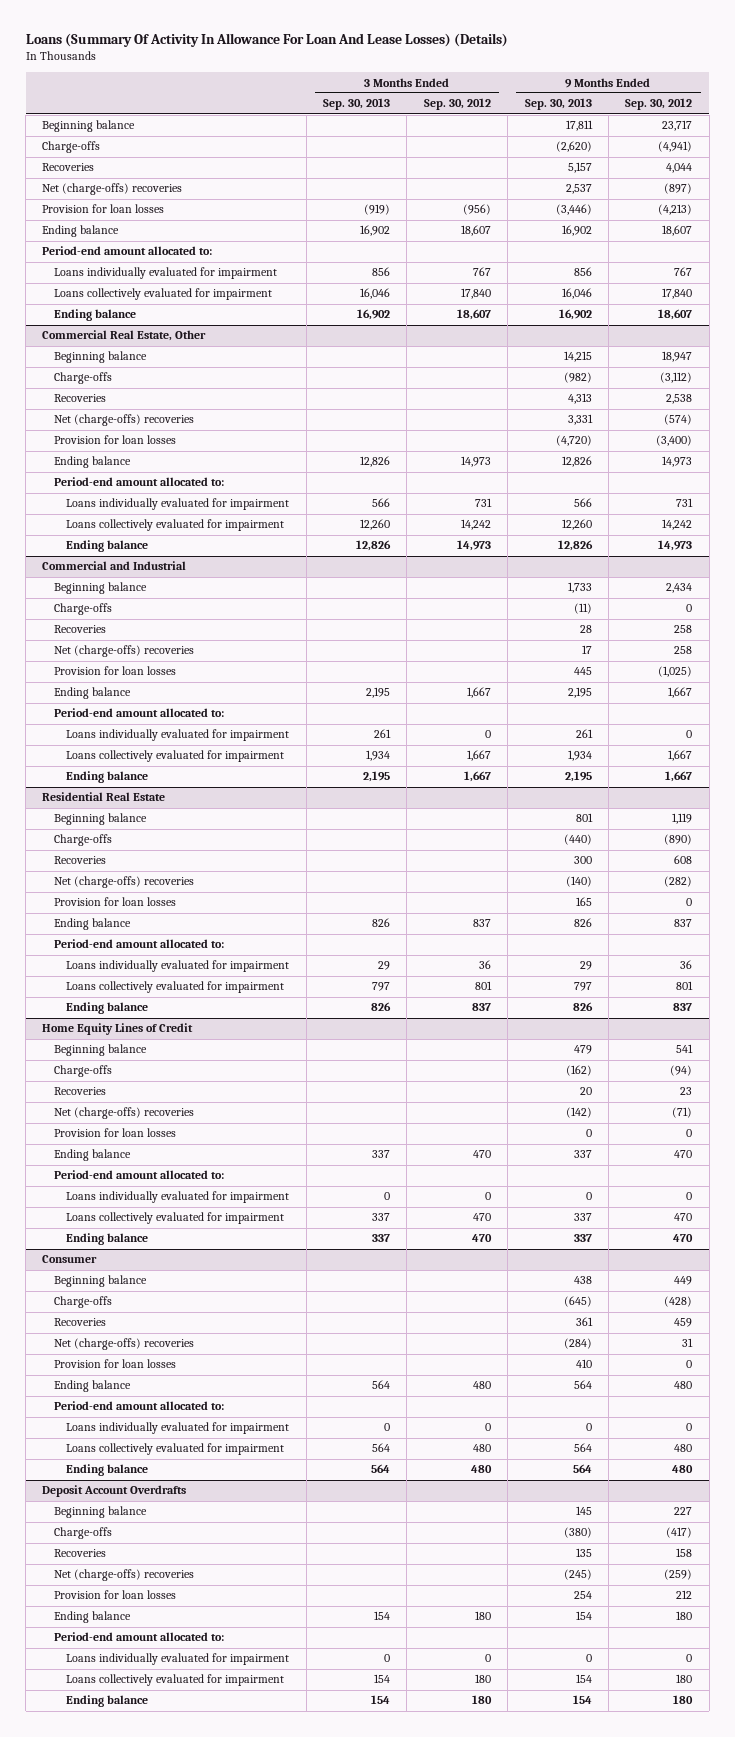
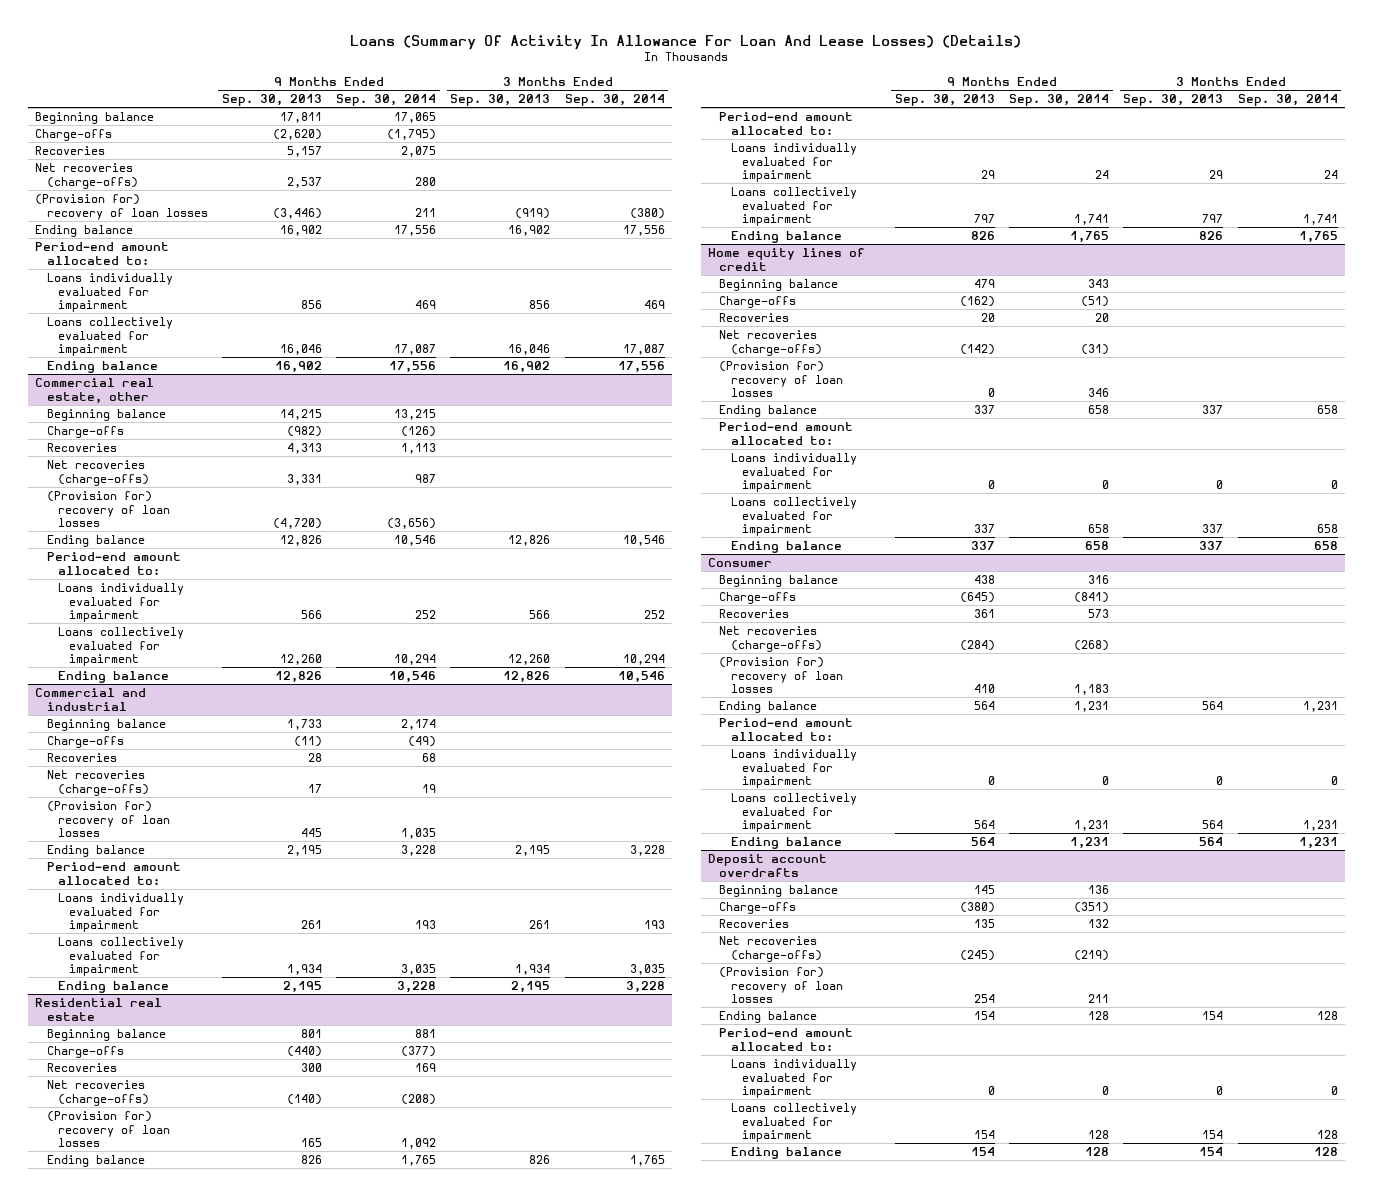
[423,98,491,111] Sep. 30, 2012 -> none
[625,98,693,111] Sep. 30, 2012 -> none
none -> [336,93,437,106] Sep. 30, 2014
none -> [564,93,665,106] Sep. 30, 2014
[42,183,183,196] Net (charge-offs) recoveries -> [35,162,138,189] Net recoveries (charge-offs)
[42,204,165,214] Provision for loan losses -> [35,193,208,220] (Provision for) recovery of loan losses
[42,330,207,342] Commercial Real Estate, Other -> [35,377,155,404] Commercial real estate, other
[54,414,195,427] Net (charge-offs) recoveries -> [46,459,149,486] Net recoveries (charge-offs)
[54,435,177,445] Provision for loan losses -> [46,490,170,528] (Provision for) recovery of loan losses
[42,561,187,571] Commercial and Industrial -> [35,687,147,711] Commercial and industrial
[54,645,195,658] Net (charge-offs) recoveries -> [46,769,149,796] Net recoveries (charge-offs)
[54,666,177,676] Provision for loan losses -> [46,800,170,838] (Provision for) recovery of loan losses
[42,792,166,802] Residential Real Estate -> [35,997,163,1021] Residential real estate
[54,876,195,889] Net (charge-offs) recoveries -> [46,1079,149,1106] Net recoveries (charge-offs)
[54,897,177,907] Provision for loan losses -> [46,1110,170,1148] (Provision for) recovery of loan losses
[42,1023,194,1036] Home Equity Lines of Credit -> [708,247,866,271] Home equity lines of credit
[54,1107,195,1120] Net (charge-offs) recoveries -> [719,329,822,356] Net recoveries (charge-offs)
[54,1128,177,1138] Provision for loan losses -> [719,360,843,398] (Provision for) recovery of loan losses
[54,1338,195,1351] Net (charge-offs) recoveries -> [719,625,822,652] Net recoveries (charge-offs)
[54,1359,177,1369] Provision for loan losses -> [719,656,843,694] (Provision for) recovery of loan losses
[42,1485,187,1498] Deposit Account Overdrafts -> [708,853,828,877] Deposit account overdrafts
[54,1569,195,1582] Net (charge-offs) recoveries -> [719,935,822,962] Net recoveries (charge-offs)
[54,1590,177,1600] Provision for loan losses -> [719,966,843,1004] (Provision for) recovery of loan losses

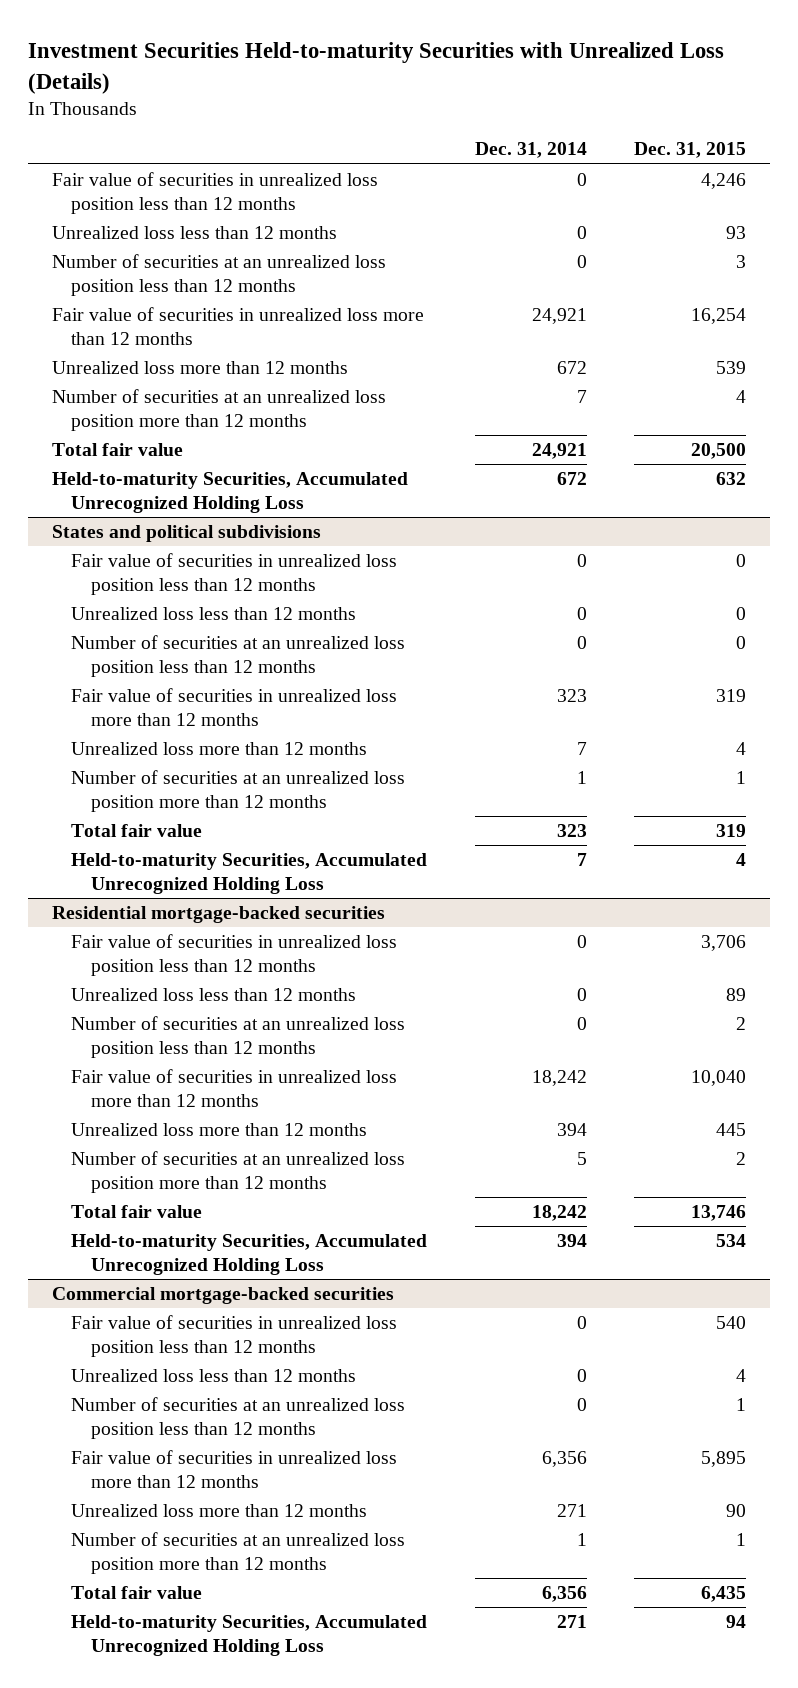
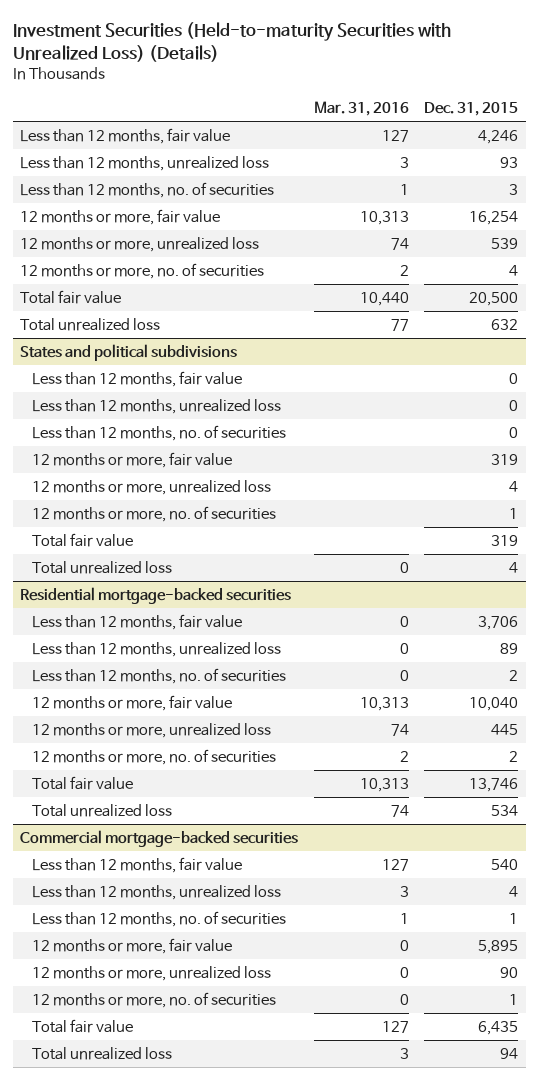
[28,42,725,94] Investment Securities Held-to-maturity Securities with Unrealized Loss (Details) -> [12,21,451,63] Investment Securities (Held-to-maturity Securities with Unrealized Loss) (Details)
[474,142,587,159] Dec. 31, 2014 -> none
none -> [313,101,409,117] Mar. 31, 2016
[51,171,378,214] Fair value of securities in unrealized loss position less than 12 months -> [20,127,231,144] Less than 12 months, fair value
[51,225,337,239] Unrealized loss less than 12 months -> [20,155,270,171] Less than 12 months, unrealized loss
[51,253,386,296] Number of securities at an unrealized loss position less than 12 months -> [20,181,275,198] Less than 12 months, no. of securities
[51,306,424,345] Fair value of securities in unrealized loss more than 12 months -> [20,208,221,225] 12 months or more, fair value
[51,360,348,374] Unrealized loss more than 12 months -> [20,236,260,252] 12 months or more, unrealized loss
[51,388,386,431] Number of securities at an unrealized loss position more than 12 months -> [20,262,265,279] 12 months or more, no. of securities
[51,471,408,513] Held-to-maturity Securities, Accumulated Unrecognized Holding Loss -> [20,317,161,331] Total unrealized loss
[71,552,398,595] Fair value of securities in unrealized loss position less than 12 months -> [32,370,243,387] Less than 12 months, fair value
[71,606,357,620] Unrealized loss less than 12 months -> [32,398,282,414] Less than 12 months, unrealized loss
[71,634,406,677] Number of securities at an unrealized loss position less than 12 months -> [32,424,287,441] Less than 12 months, no. of securities
[71,687,398,726] Fair value of securities in unrealized loss more than 12 months -> [32,451,233,468] 12 months or more, fair value
[71,741,368,755] Unrealized loss more than 12 months -> [32,479,272,495] 12 months or more, unrealized loss
[71,769,406,812] Number of securities at an unrealized loss position more than 12 months -> [32,505,277,522] 12 months or more, no. of securities
[71,852,428,894] Held-to-maturity Securities, Accumulated Unrecognized Holding Loss -> [32,560,173,574] Total unrealized loss
[71,933,398,976] Fair value of securities in unrealized loss position less than 12 months -> [32,613,243,630] Less than 12 months, fair value
[71,987,357,1001] Unrealized loss less than 12 months -> [32,641,282,657] Less than 12 months, unrealized loss
[71,1015,406,1058] Number of securities at an unrealized loss position less than 12 months -> [32,667,287,684] Less than 12 months, no. of securities
[71,1068,398,1107] Fair value of securities in unrealized loss more than 12 months -> [32,694,233,711] 12 months or more, fair value
[71,1122,368,1136] Unrealized loss more than 12 months -> [32,722,272,738] 12 months or more, unrealized loss
[71,1150,406,1193] Number of securities at an unrealized loss position more than 12 months -> [32,748,277,765] 12 months or more, no. of securities
[71,1233,428,1275] Held-to-maturity Securities, Accumulated Unrecognized Holding Loss -> [32,803,173,817] Total unrealized loss
[71,1314,398,1357] Fair value of securities in unrealized loss position less than 12 months -> [32,856,243,873] Less than 12 months, fair value
[71,1368,357,1382] Unrealized loss less than 12 months -> [32,884,282,900] Less than 12 months, unrealized loss
[71,1396,406,1439] Number of securities at an unrealized loss position less than 12 months -> [32,910,287,927] Less than 12 months, no. of securities
[71,1449,398,1488] Fair value of securities in unrealized loss more than 12 months -> [32,937,233,954] 12 months or more, fair value
[71,1503,368,1517] Unrealized loss more than 12 months -> [32,965,272,981] 12 months or more, unrealized loss
[71,1531,406,1574] Number of securities at an unrealized loss position more than 12 months -> [32,991,277,1008] 12 months or more, no. of securities
[71,1614,428,1656] Held-to-maturity Securities, Accumulated Unrecognized Holding Loss -> [32,1046,173,1060] Total unrealized loss

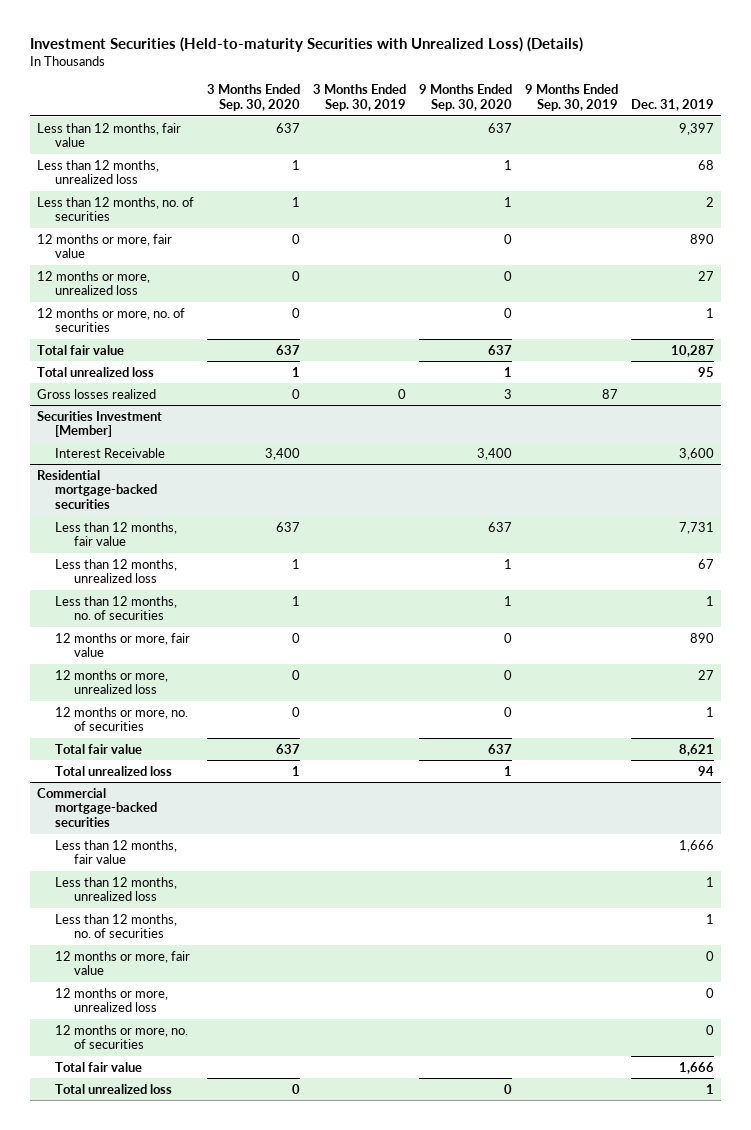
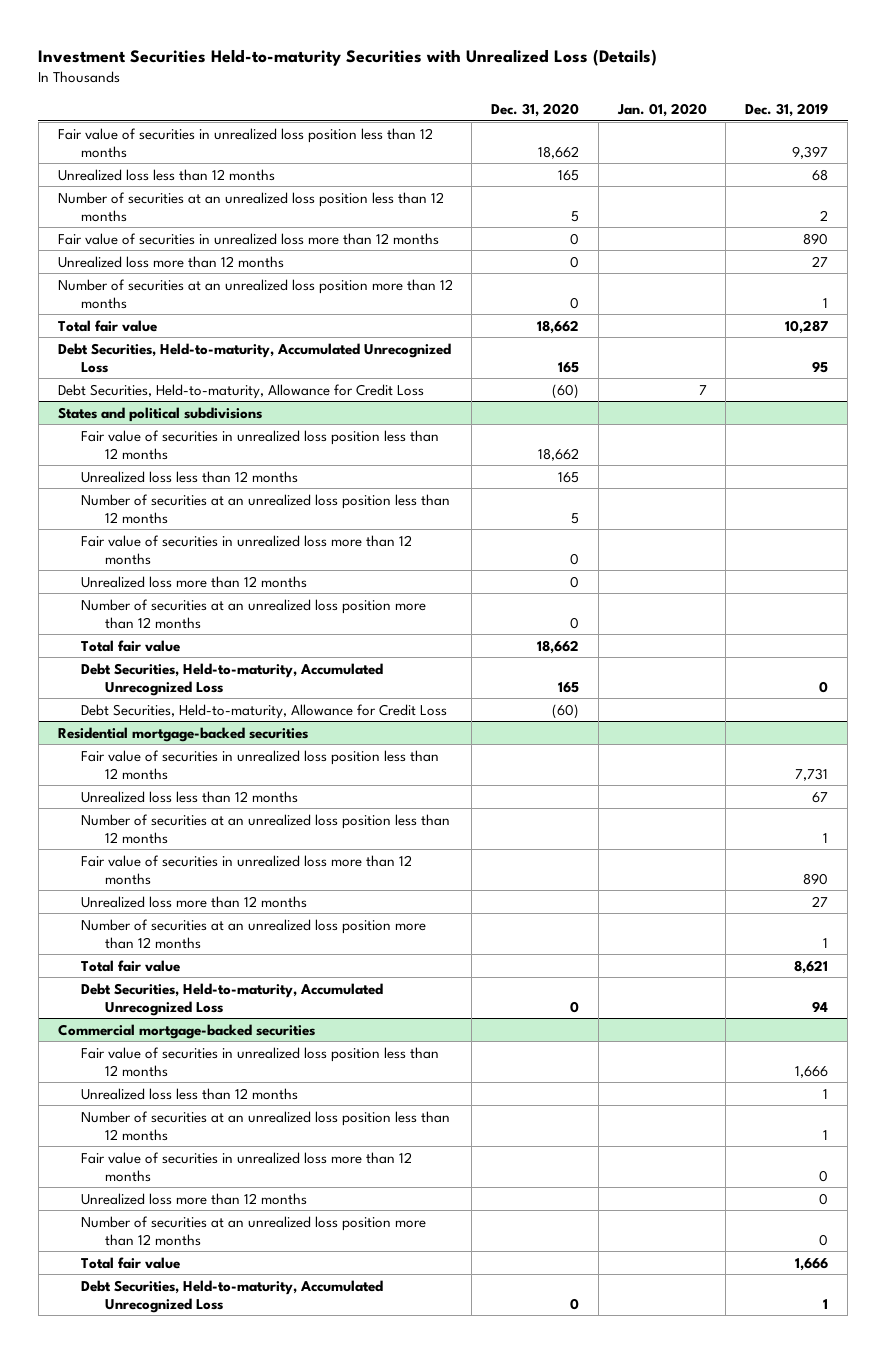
[30,37,584,53] Investment Securities (Held-to-maturity Securities with Unrealized Loss) (Details) -> [38,48,658,66] Investment Securities Held-to-maturity Securities with Unrealized Loss (Details)
[206,84,300,111] 3 Months Ended Sep. 30, 2020 -> none
[312,84,406,111] 3 Months Ended Sep. 30, 2019 -> none
[418,84,512,111] 9 Months Ended Sep. 30, 2020 -> none
[525,84,619,111] 9 Months Ended Sep. 30, 2019 -> none
none -> [491,103,580,118] Dec. 31, 2020
none -> [616,103,707,118] Jan. 01, 2020
[36,122,181,148] Less than 12 months, fair value -> [57,127,433,158] Fair value of securities in unrealized loss position less than 12 months
[36,159,159,185] Less than 12 months, unrealized loss -> [57,168,275,181] Unrealized loss less than 12 months
[36,196,194,222] Less than 12 months, no. of securities -> [57,191,444,222] Number of securities at an unrealized loss position less than 12 months
[36,233,172,259] 12 months or more, fair value -> [57,232,439,245] Fair value of securities in unrealized loss more than 12 months
[36,270,150,296] 12 months or more, unrealized loss -> [57,255,284,268] Unrealized loss more than 12 months
[36,307,185,333] 12 months or more, no. of securities -> [57,278,453,309] Number of securities at an unrealized loss position more than 12 months
[36,388,156,399] Gross losses realized -> none
[36,410,162,438] Securities Investment [Member] -> none
[55,447,166,458] Interest Receivable -> none
[36,366,154,377] Total unrealized loss -> [57,342,451,373] Debt Securities, Held-to-maturity, Accumulated Unrecognized Loss
none -> [57,383,424,399] Debt Securities, Held-to-maturity, Allowance for Credit Loss
none -> [57,406,262,422] States and political subdivisions
none -> [81,429,440,460] Fair value of securities in unrealized loss position less than 12 months
none -> [81,470,299,483] Unrealized loss less than 12 months
none -> [81,493,451,524] Number of securities at an unrealized loss position less than 12 months
none -> [81,534,413,565] Fair value of securities in unrealized loss more than 12 months
none -> [81,575,308,588] Unrealized loss more than 12 months
none -> [81,598,427,629] Number of securities at an unrealized loss position more than 12 months
none -> [81,639,181,652] Total fair value
none -> [81,662,384,696] Debt Securities, Held-to-maturity, Accumulated Unrecognized Loss
none -> [81,703,448,719] Debt Securities, Held-to-maturity, Allowance for Credit Loss
[55,521,178,547] Less than 12 months, fair value -> [81,749,440,780] Fair value of securities in unrealized loss position less than 12 months
[55,558,178,584] Less than 12 months, unrealized loss -> [81,790,299,803] Unrealized loss less than 12 months
[55,595,178,621] Less than 12 months, no. of securities -> [81,813,451,844] Number of securities at an unrealized loss position less than 12 months
[55,632,191,658] 12 months or more, fair value -> [81,854,413,885] Fair value of securities in unrealized loss more than 12 months
[55,669,169,695] 12 months or more, unrealized loss -> [81,895,308,908] Unrealized loss more than 12 months
[55,706,189,732] 12 months or more, no. of securities -> [81,918,427,949] Number of securities at an unrealized loss position more than 12 months
[55,765,173,776] Total unrealized loss -> [81,982,384,1016] Debt Securities, Held-to-maturity, Accumulated Unrecognized Loss
[55,839,178,865] Less than 12 months, fair value -> [81,1046,440,1077] Fair value of securities in unrealized loss position less than 12 months
[55,876,178,902] Less than 12 months, unrealized loss -> [81,1087,299,1100] Unrealized loss less than 12 months
[55,913,178,939] Less than 12 months, no. of securities -> [81,1110,451,1141] Number of securities at an unrealized loss position less than 12 months
[55,950,191,976] 12 months or more, fair value -> [81,1151,413,1182] Fair value of securities in unrealized loss more than 12 months
[55,987,169,1013] 12 months or more, unrealized loss -> [81,1192,308,1205] Unrealized loss more than 12 months
[55,1024,189,1050] 12 months or more, no. of securities -> [81,1215,427,1246] Number of securities at an unrealized loss position more than 12 months
[55,1083,173,1094] Total unrealized loss -> [81,1279,384,1313] Debt Securities, Held-to-maturity, Accumulated Unrecognized Loss

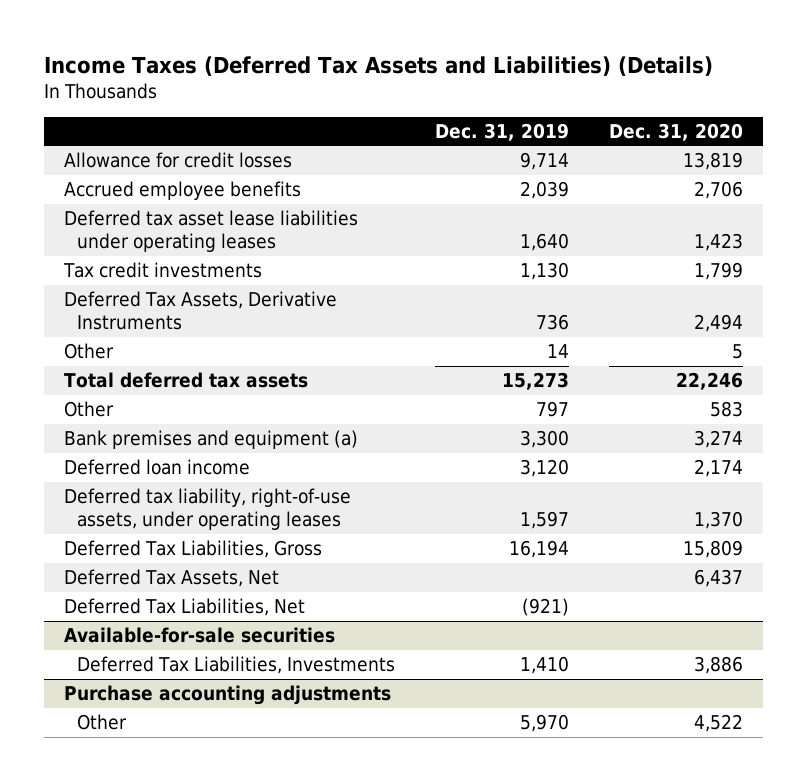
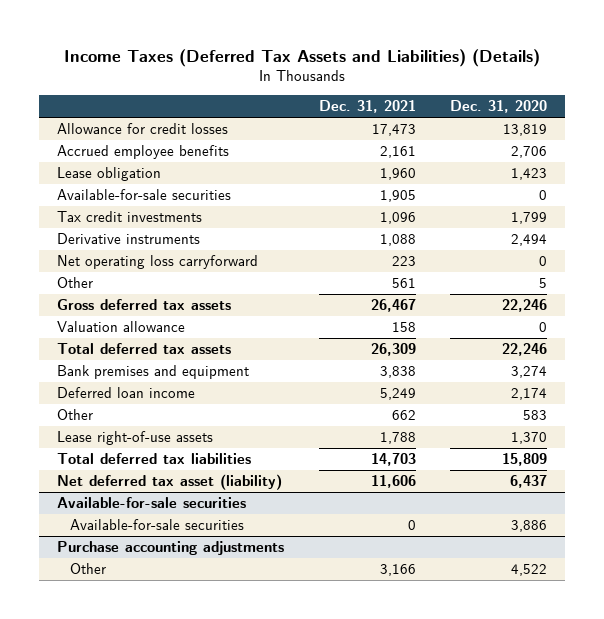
[435,122,570,141] Dec. 31, 2019 -> none
none -> [318,100,416,114] Dec. 31, 2021
[63,210,358,253] Deferred tax asset lease liabilities under operating leases -> [56,167,161,182] Lease obligation
none -> [56,189,231,201] Available-for-sale securities
[63,291,337,331] Deferred Tax Assets, Derivative Instruments -> [56,233,200,245] Derivative instruments
none -> [56,255,258,270] Net operating loss carryforward
none -> [56,299,231,311] Gross deferred tax assets
none -> [56,321,185,333] Valuation allowance
[63,430,358,450] Bank premises and equipment (a) -> [56,365,249,380] Bank premises and equipment
[63,598,305,617] Deferred Tax Liabilities, Net -> none
[63,401,114,418] Other -> [56,409,93,421] Other
[63,488,351,531] Deferred tax liability, right-of-use assets, under operating leases -> [56,431,213,446] Lease right-of-use assets
[63,540,322,559] Deferred Tax Liabilities, Gross -> [56,453,251,465] Total deferred tax liabilities
[63,569,279,588] Deferred Tax Assets, Net -> [56,474,282,491] Net deferred tax asset (liability)
[77,656,396,675] Deferred Tax Liabilities, Investments -> [70,519,245,531] Available-for-sale securities

